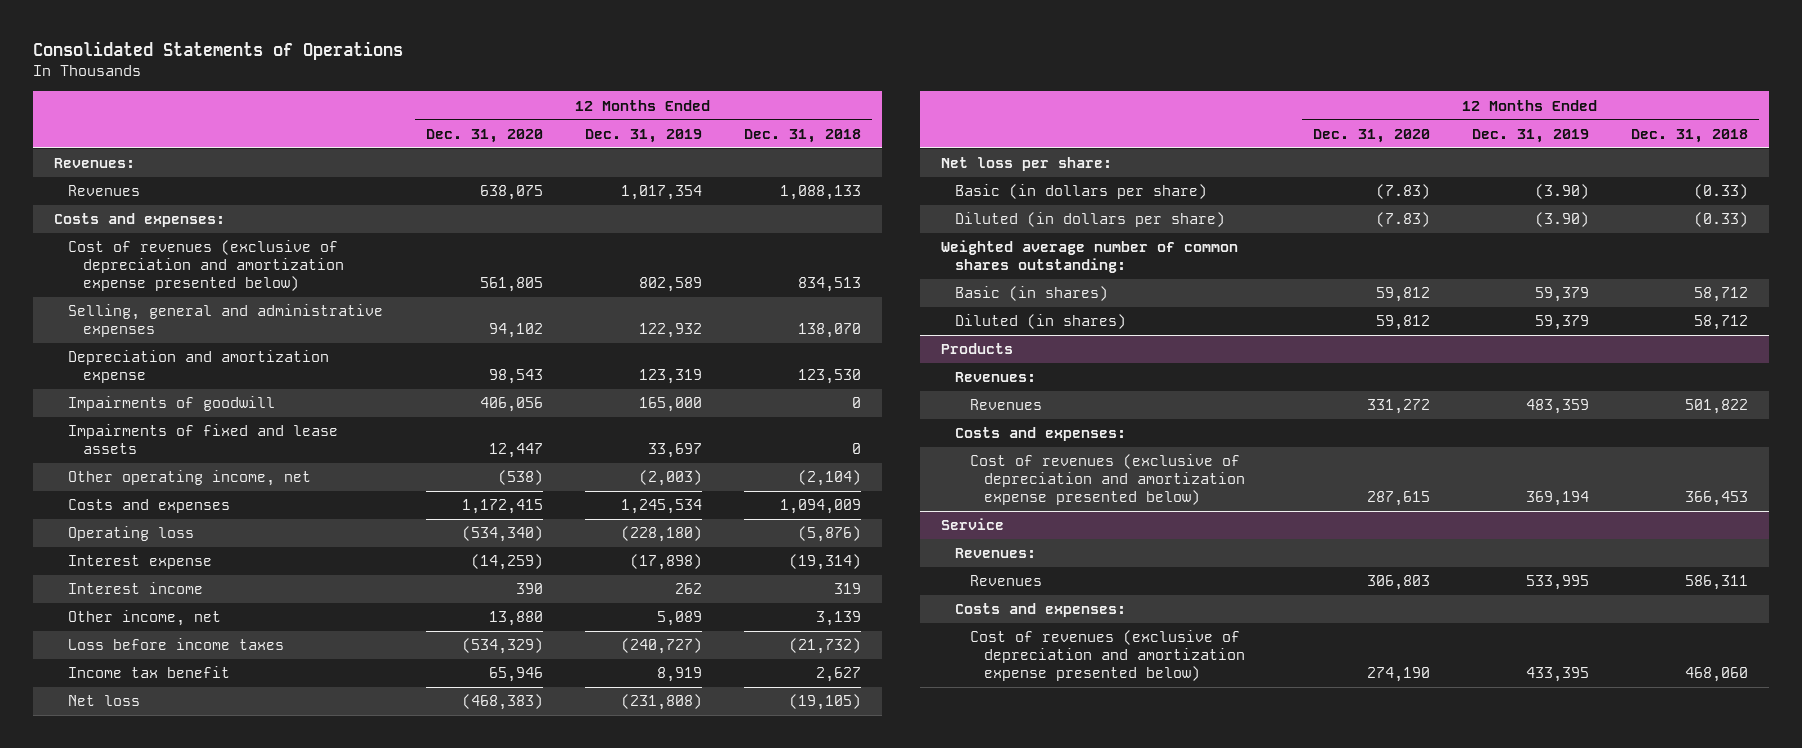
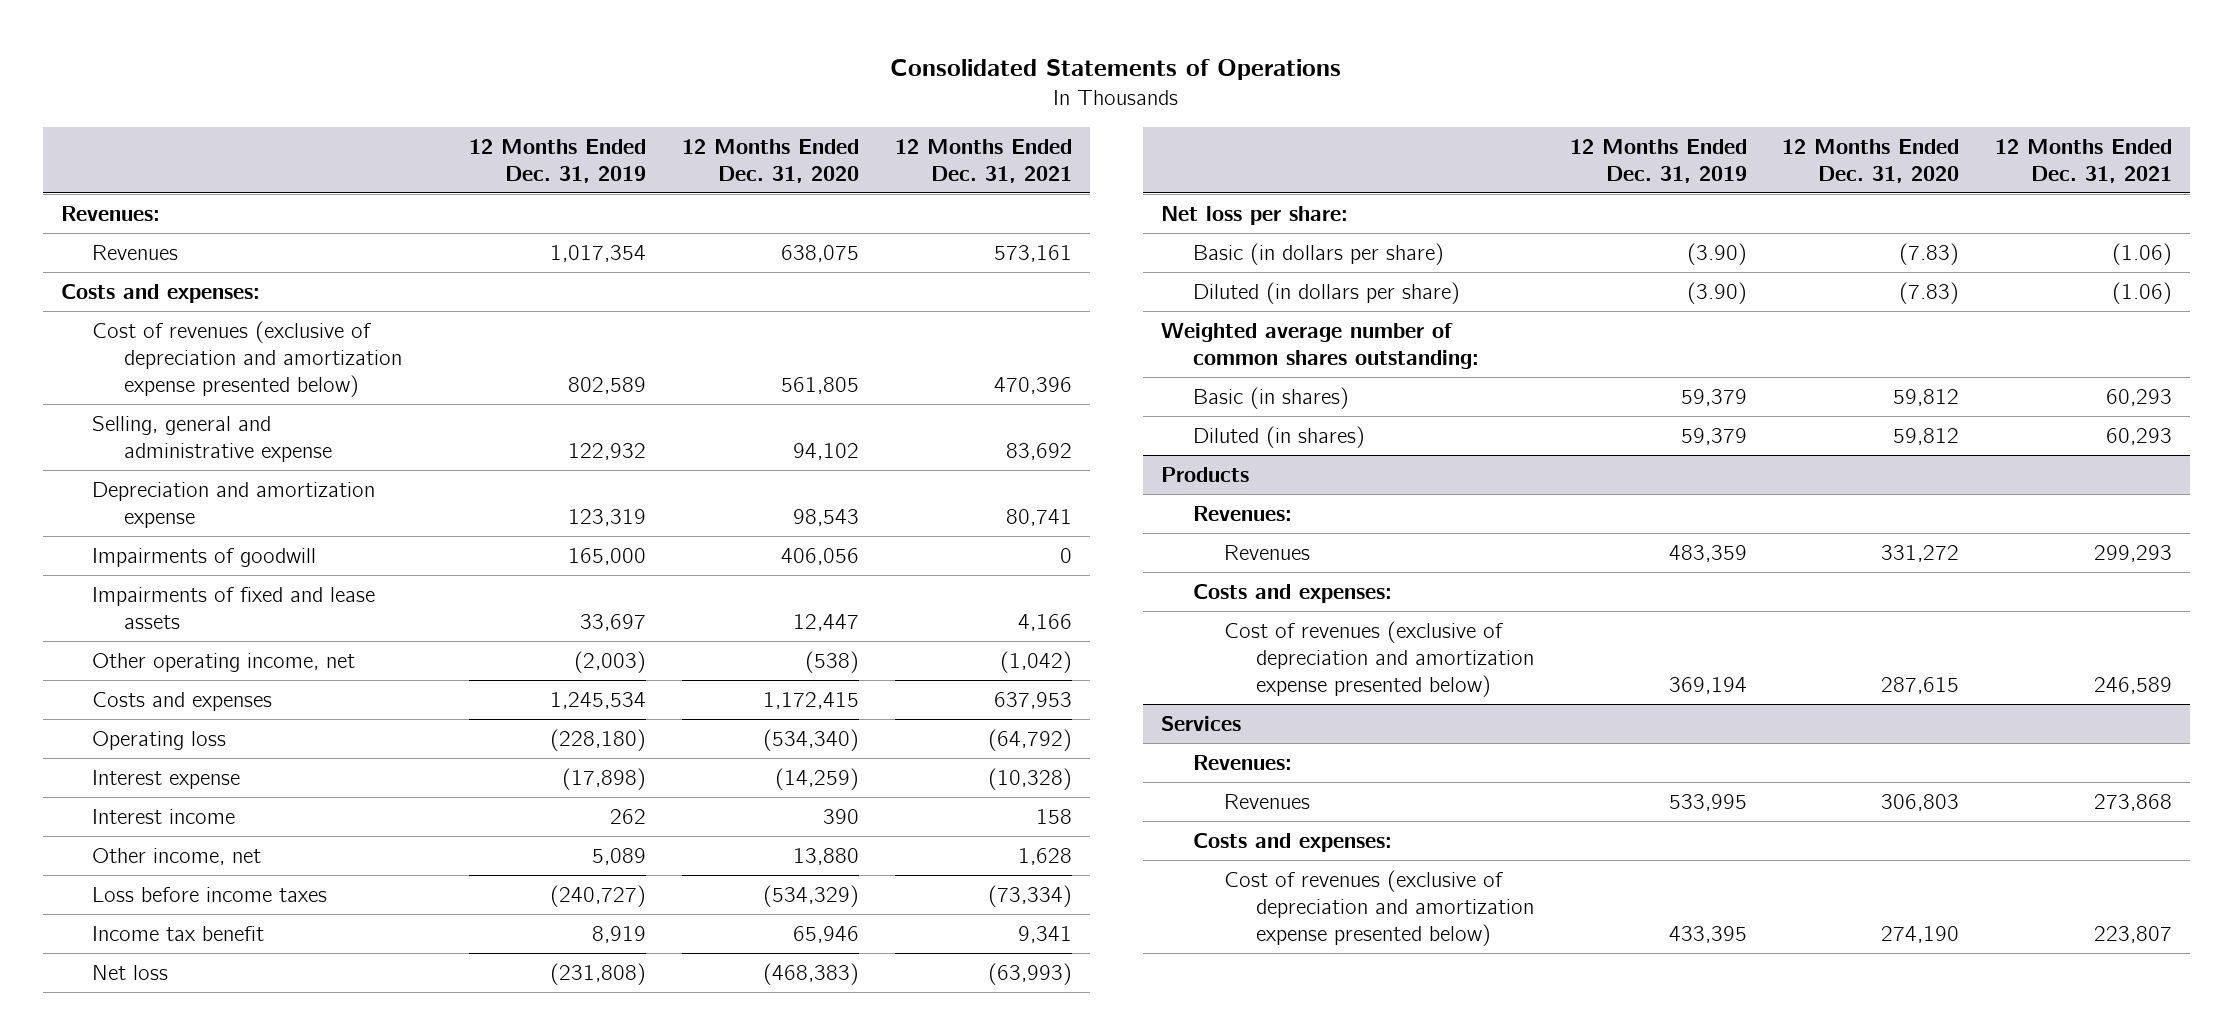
[744,128,862,143] Dec. 31, 2018 -> none
none -> [894,138,1072,183] 12 Months Ended Dec. 31, 2021
[68,304,384,338] Selling, general and administrative expenses -> [92,416,333,462] Selling, general and administrative expense
[940,518,1004,531] Service -> [1161,716,1242,732] Services

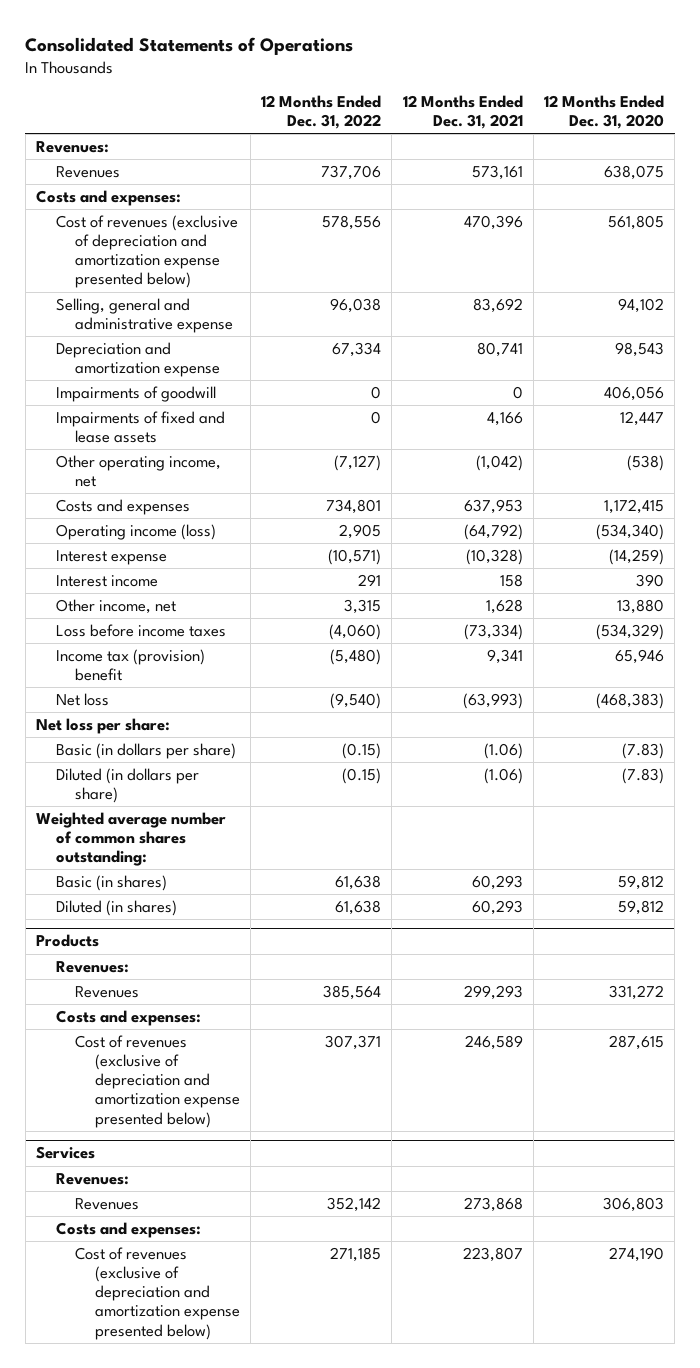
[469,138,647,183] 12 Months Ended Dec. 31, 2019 -> none
none -> [261,94,382,130] 12 Months Ended Dec. 31, 2022
[92,731,227,751] Operating loss -> [55,523,216,540] Operating income (loss)
[92,926,265,942] Income tax benefit -> [55,648,205,682] Income tax (provision) benefit

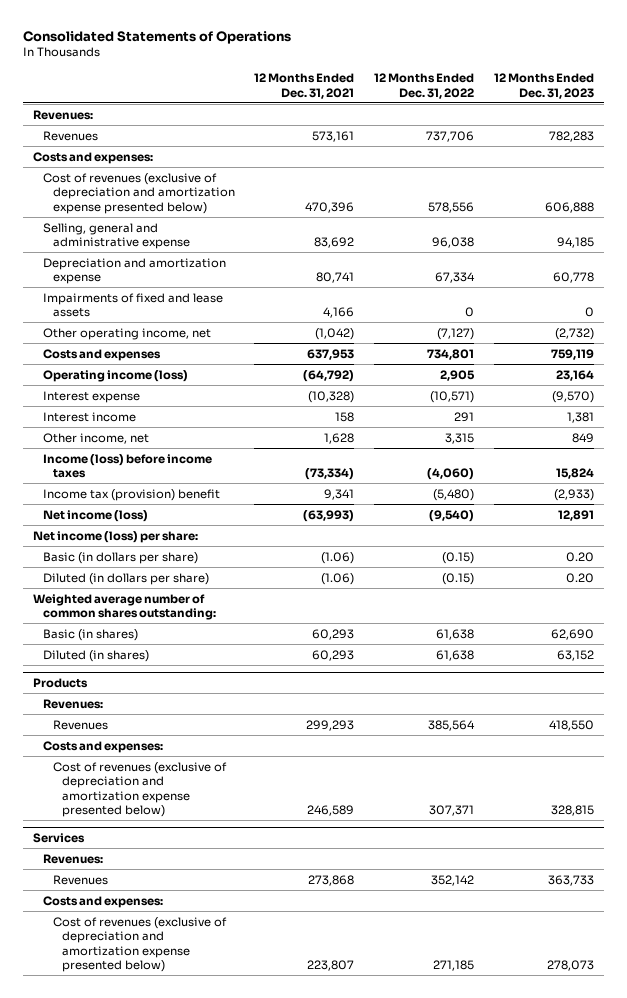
[544,94,665,130] 12 Months Ended Dec. 31, 2020 -> none
none -> [494,73,595,99] 12 Months Ended Dec. 31, 2023
[55,385,216,402] Impairments of goodwill -> none
[55,623,226,637] Loss before income taxes -> [42,453,212,479] Income (loss) before income taxes
[55,692,109,706] Net loss -> [42,509,148,522] Net income (loss)
[36,717,171,734] Net loss per share: -> [32,530,198,543] Net income (loss) per share:

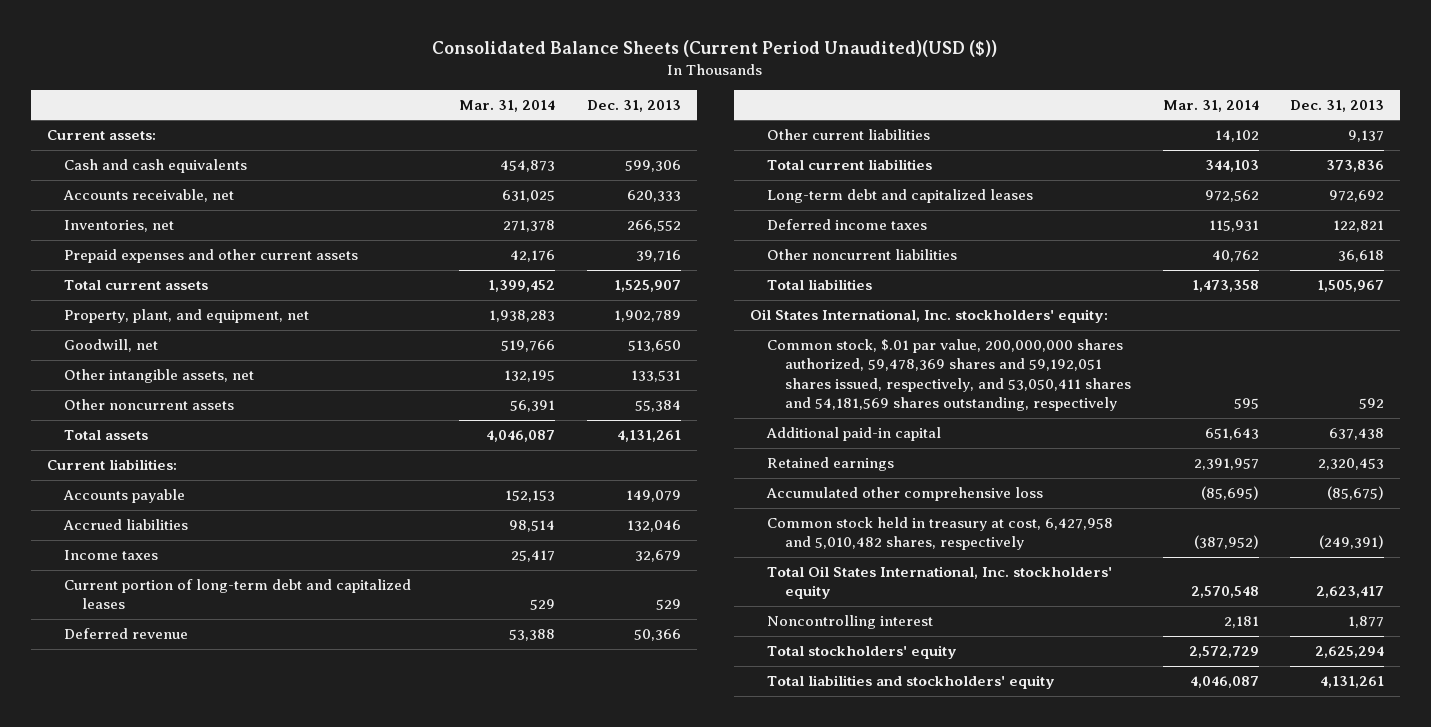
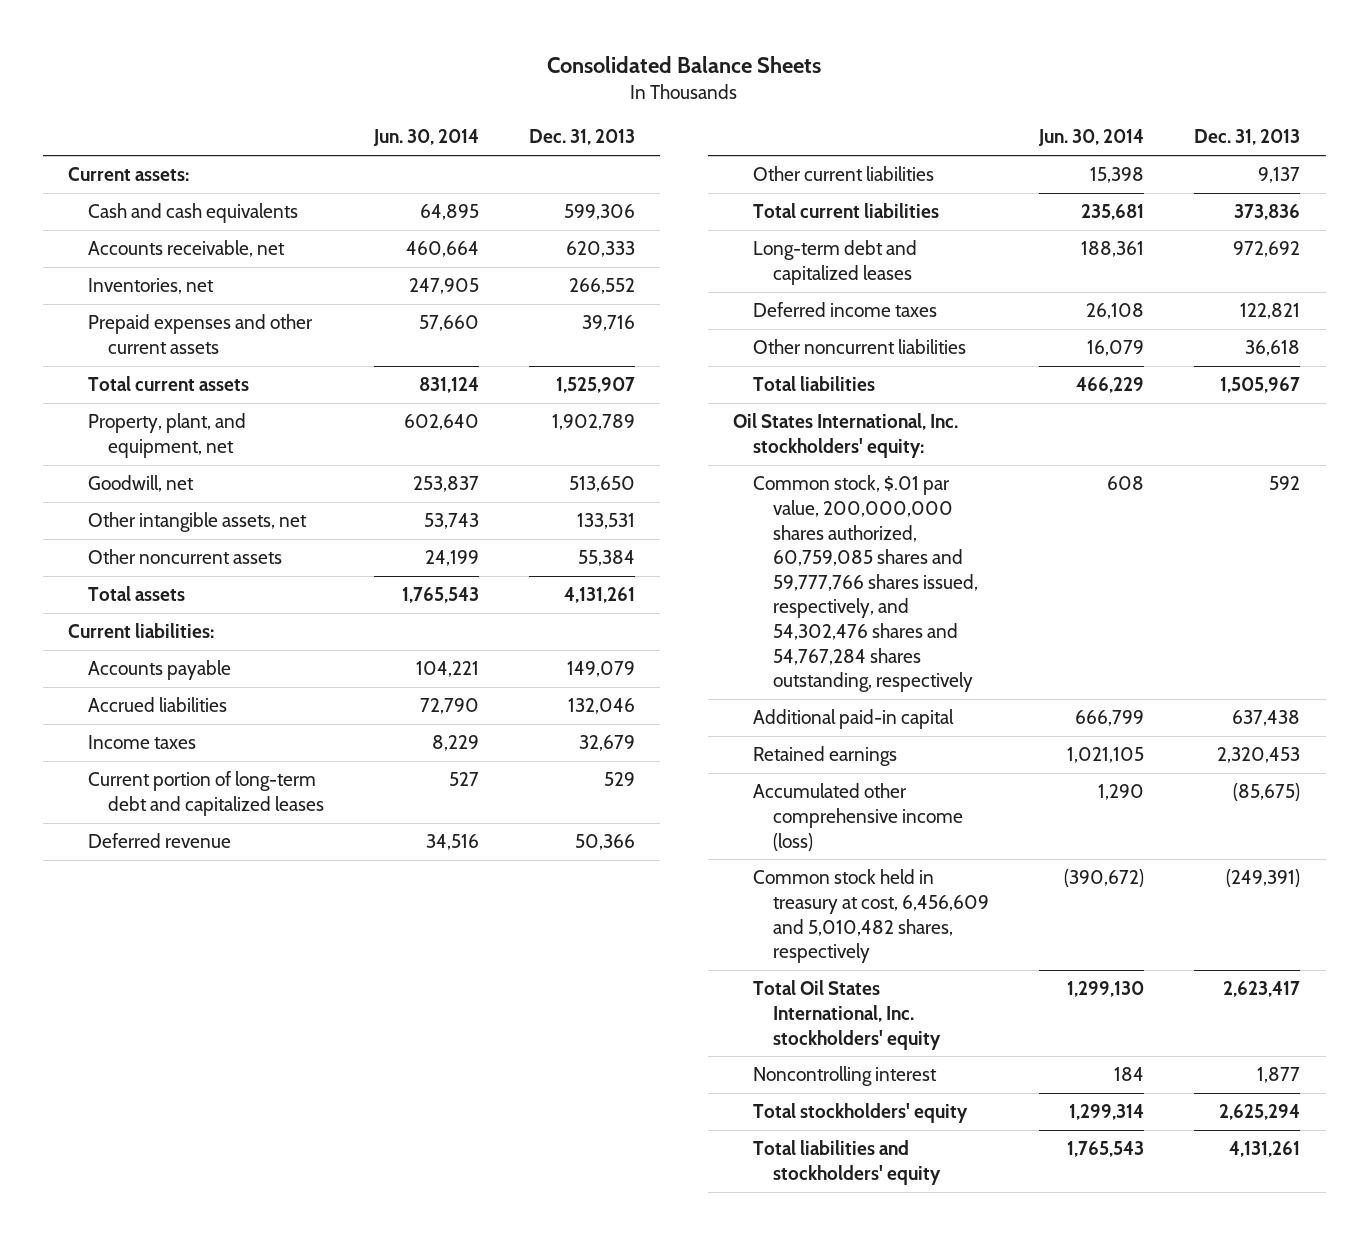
[432,40,998,58] Consolidated Balance Sheets (Current Period Unaudited)(USD ($)) -> [547,56,822,74] Consolidated Balance Sheets
[459,99,556,112] Mar. 31, 2014 -> none
none -> [373,129,480,147] Jun. 30, 2014
[767,339,1132,412] Common stock, $.01 par value, 200,000,000 shares authorized, 59,478,369 shares and 59,192,051 shares issued, respectively, and 53,050,411 shares and 54,181,569 shares outstanding, respectively -> [753,475,979,693] Common stock, $.01 par value, 200,000,000 shares authorized, 60,759,085 shares and 59,777,766 shares issued, respectively, and 54,302,476 shares and 54,767,284 shares outstanding, respectively
[766,487,1044,502] Accumulated other comprehensive loss -> [753,783,964,851] Accumulated other comprehensive income (loss)
[767,517,1114,551] Common stock held in treasury at cost, 6,427,958 and 5,010,482 shares, respectively -> [753,869,990,964] Common stock held in treasury at cost, 6,456,609 and 5,010,482 shares, respectively

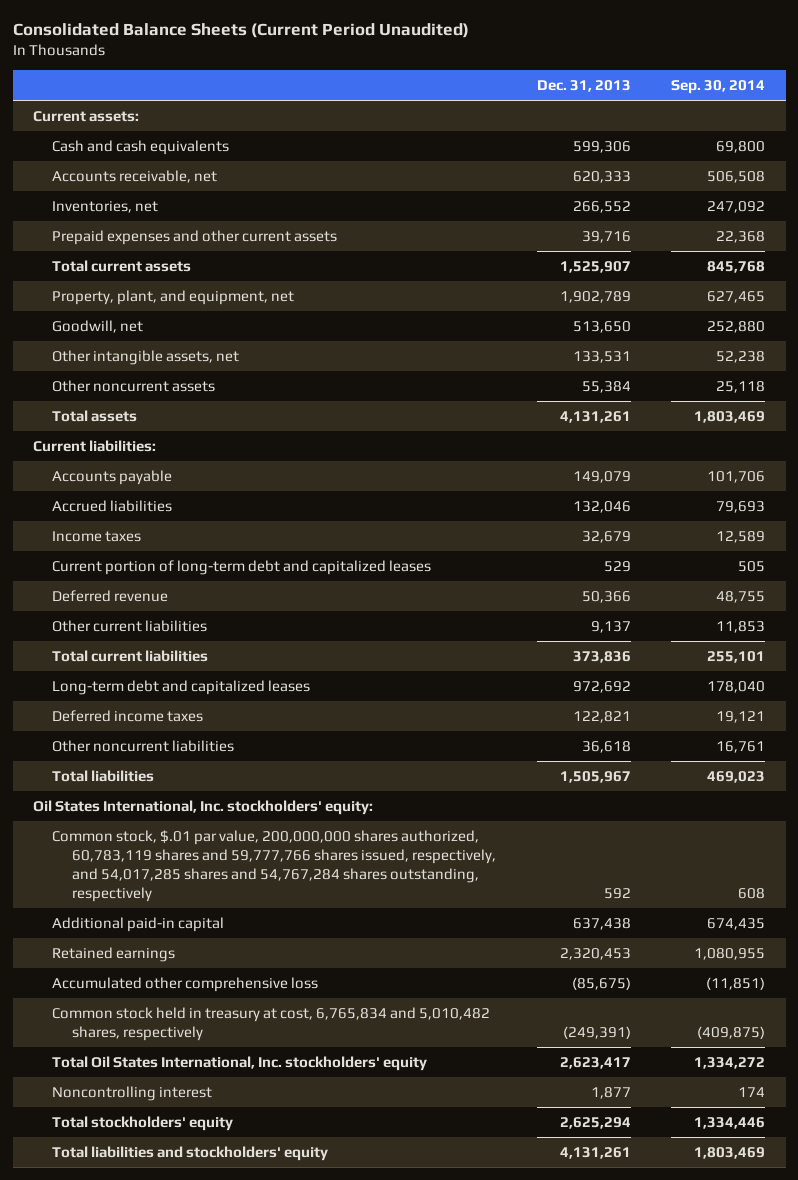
[547,56,822,74] Consolidated Balance Sheets -> [12,23,469,39] Consolidated Balance Sheets (Current Period Unaudited)
[373,129,480,147] Jun. 30, 2014 -> none
none -> [671,79,766,94] Sep. 30, 2014
[753,475,979,693] Common stock, $.01 par value, 200,000,000 shares authorized, 60,759,085 shares and 59,777,766 shares issued, respectively, and 54,302,476 shares and 54,767,284 shares outstanding, respectively -> [52,829,496,903] Common stock, $.01 par value, 200,000,000 shares authorized, 60,783,119 shares and 59,777,766 shares issued, respectively, and 54,017,285 shares and 54,767,284 shares outstanding, respectively
[753,783,964,851] Accumulated other comprehensive income (loss) -> [52,976,319,992] Accumulated other comprehensive loss
[753,869,990,964] Common stock held in treasury at cost, 6,456,609 and 5,010,482 shares, respectively -> [52,1006,491,1041] Common stock held in treasury at cost, 6,765,834 and 5,010,482 shares, respectively

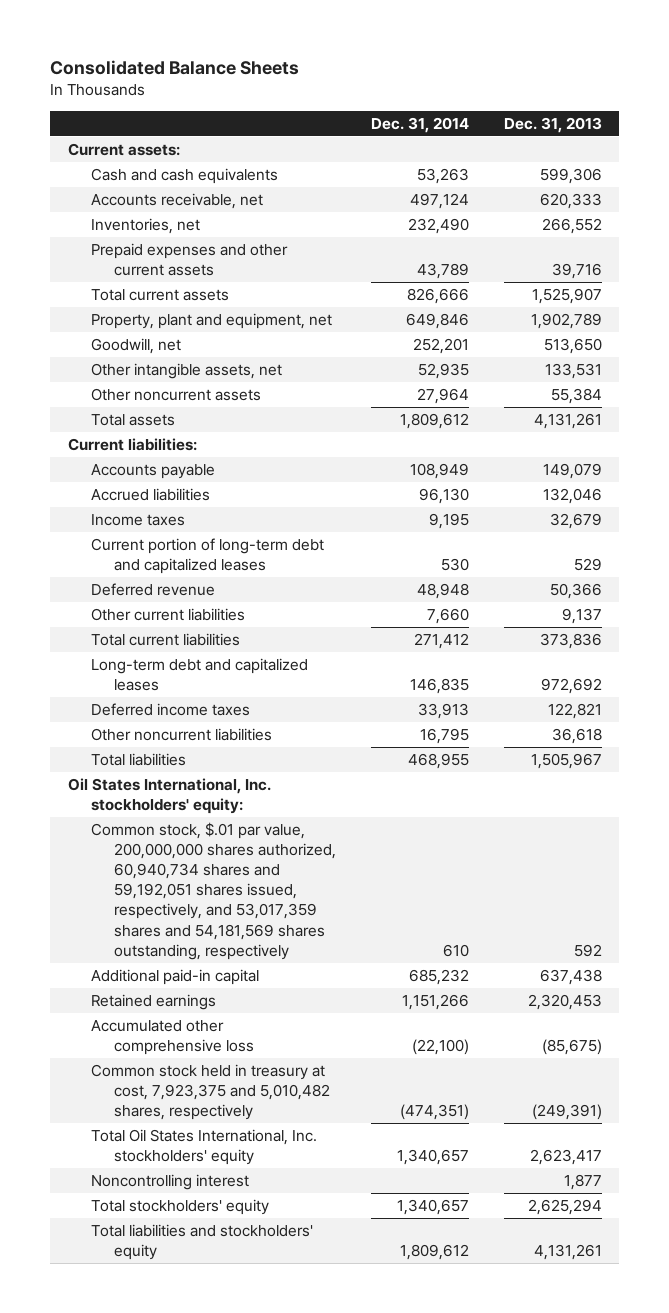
[12,23,469,39] Consolidated Balance Sheets (Current Period Unaudited) -> [50,60,300,76] Consolidated Balance Sheets
[671,79,766,94] Sep. 30, 2014 -> none
none -> [370,116,469,133] Dec. 31, 2014
[52,289,295,305] Property, plant, and equipment, net -> [90,312,332,329] Property, plant and equipment, net
[52,829,496,903] Common stock, $.01 par value, 200,000,000 shares authorized, 60,783,119 shares and 59,777,766 shares issued, respectively, and 54,017,285 shares and 54,767,284 shares outstanding, respectively -> [90,821,336,960] Common stock, $.01 par value, 200,000,000 shares authorized, 60,940,734 shares and 59,192,051 shares issued, respectively, and 53,017,359 shares and 54,181,569 shares outstanding, respectively
[52,1006,491,1041] Common stock held in treasury at cost, 6,765,834 and 5,010,482 shares, respectively -> [90,1063,330,1121] Common stock held in treasury at cost, 7,923,375 and 5,010,482 shares, respectively

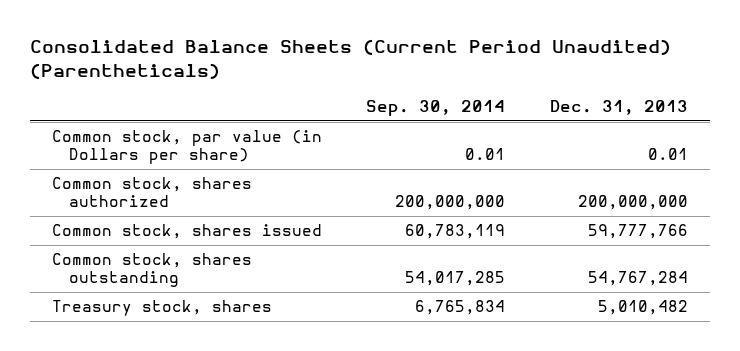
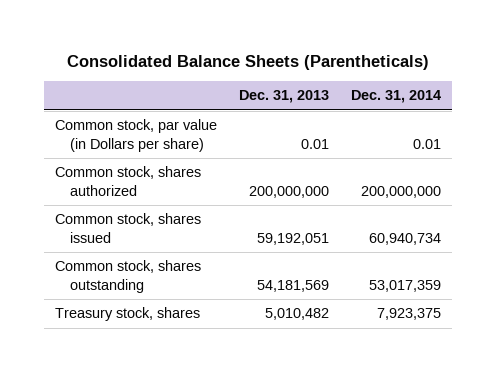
[29,39,671,80] Consolidated Balance Sheets (Current Period Unaudited) (Parentheticals) -> [67,54,430,70] Consolidated Balance Sheets (Parentheticals)
[366,100,506,117] Sep. 30, 2014 -> none
none -> [351,90,442,104] Dec. 31, 2014
[587,224,688,240] 59,777,766 -> [257,232,330,245] 59,192,051
[587,271,688,287] 54,767,284 -> [257,279,330,292] 54,181,569

